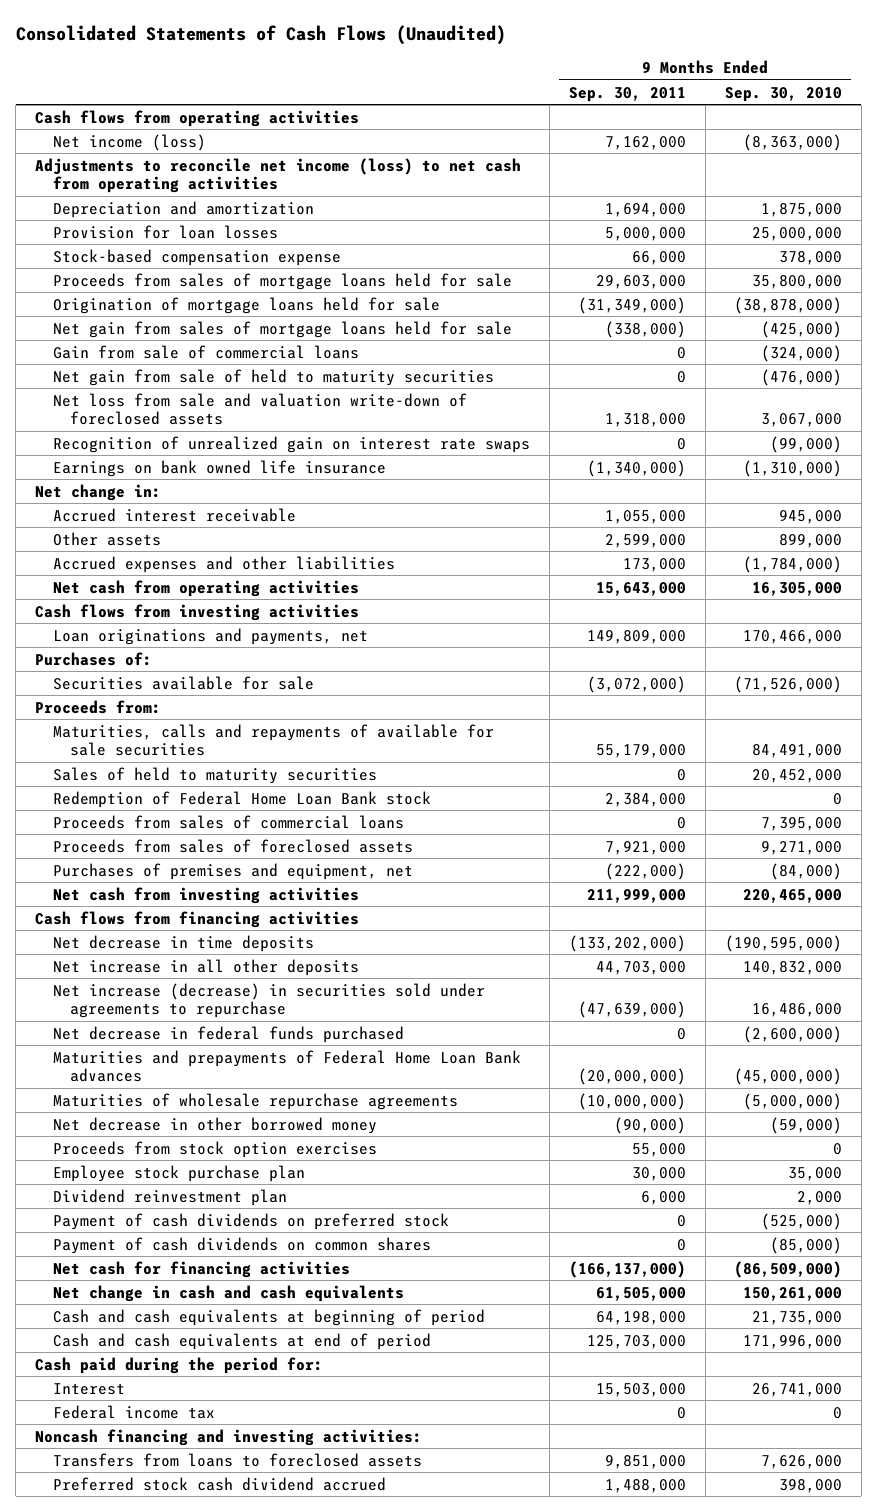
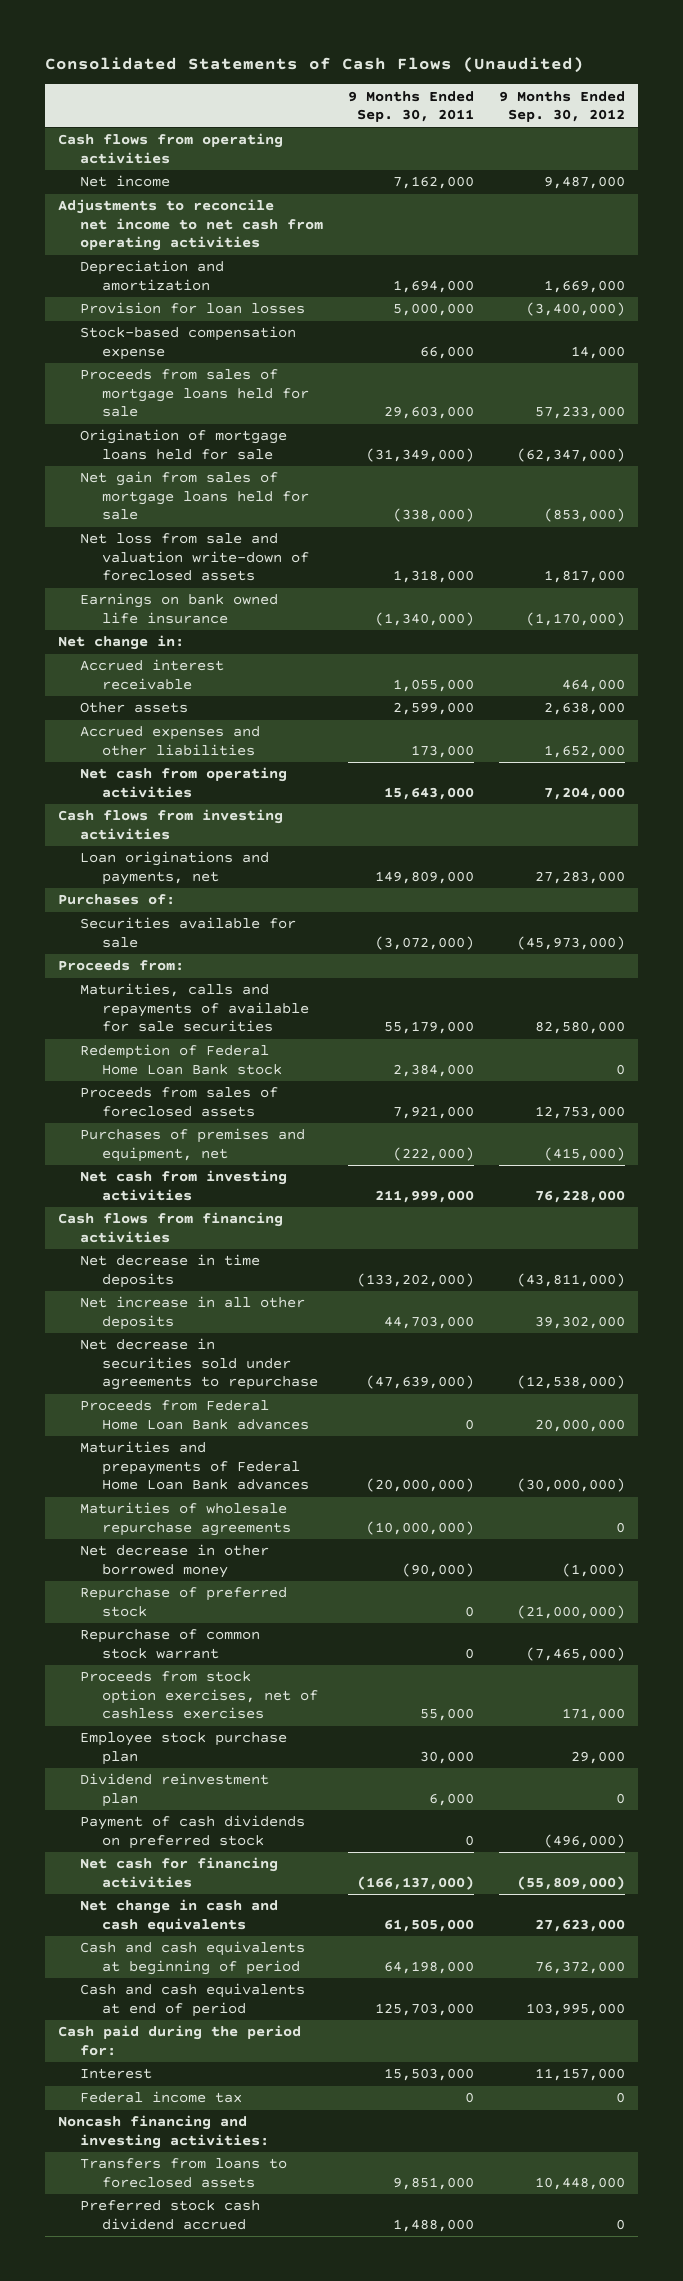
[724,86,842,102] Sep. 30, 2010 -> none
none -> [498,90,625,123] 9 Months Ended Sep. 30, 2012
[52,133,206,151] Net income (loss) -> [79,175,170,188] Net income
[35,157,522,193] Adjustments to reconcile net income (loss) to net cash from operating activities -> [58,199,323,252] Adjustments to reconcile net income to net cash from operating activities
[52,344,359,359] Gain from sale of commercial loans -> none
[52,368,494,386] Net gain from sale of held to maturity securities -> none
[52,435,530,453] Recognition of unrealized gain on interest rate swaps -> none
[52,766,377,784] Sales of held to maturity securities -> none
[52,814,404,829] Proceeds from sales of commercial loans -> none
[52,1025,404,1043] Net decrease in federal funds purchased -> none
[52,982,485,1018] Net increase (decrease) in securities sold under agreements to repurchase -> [79,1338,318,1391] Net decrease in securities sold under agreements to repurchase
none -> [79,1400,309,1430] Proceeds from Federal Home Loan Bank advances
none -> [79,1587,287,1617] Repurchase of preferred stock
none -> [79,1629,260,1659] Repurchase of common stock warrant
[52,1140,377,1158] Proceeds from stock option exercises -> [79,1671,318,1720] Proceeds from stock option exercises, net of cashless exercises
[52,1236,431,1254] Payment of cash dividends on common shares -> none

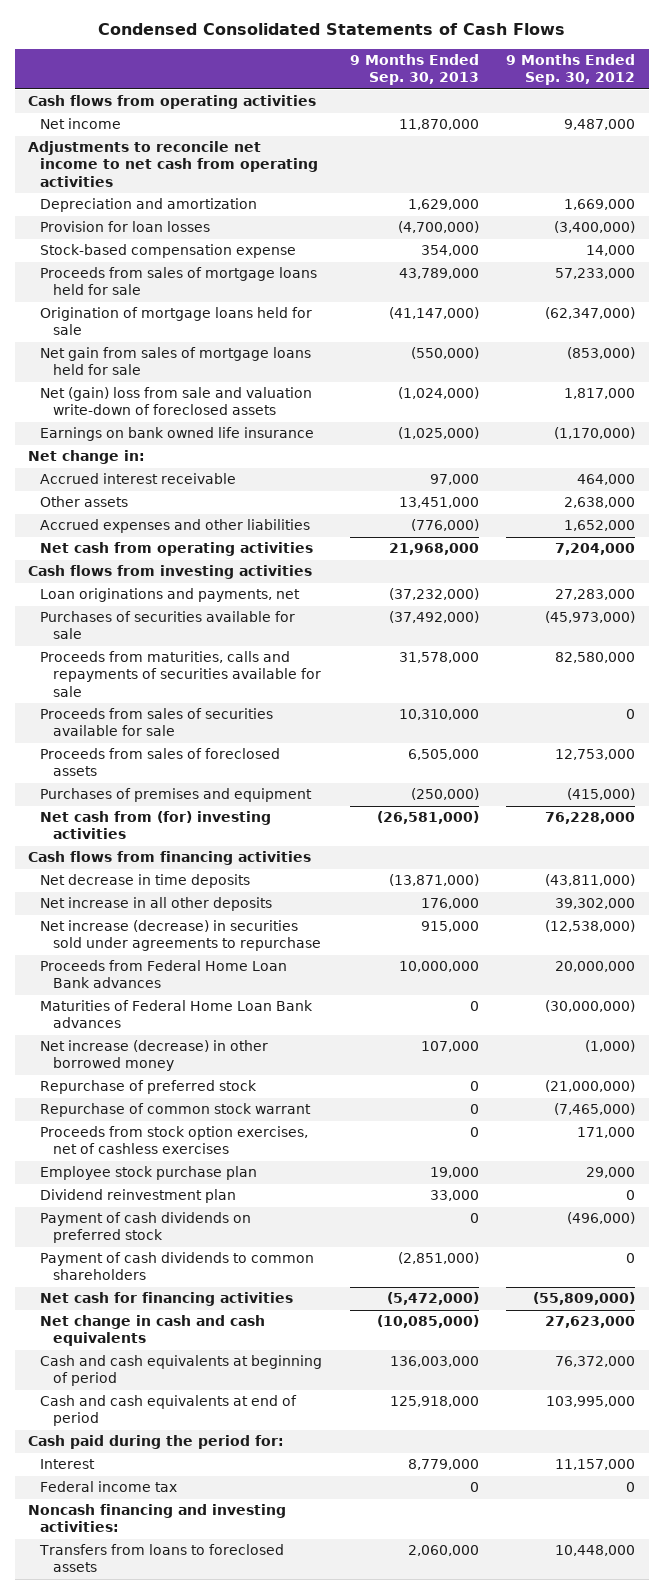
[45,57,585,74] Consolidated Statements of Cash Flows (Unaudited) -> [97,23,565,36] Condensed Consolidated Statements of Cash Flows
[347,90,474,123] 9 Months Ended Sep. 30, 2011 -> none
none -> [349,54,479,86] 9 Months Ended Sep. 30, 2013
[79,533,309,582] Net loss from sale and valuation write-down of foreclosed assets -> [40,387,313,416] Net (gain) loss from sale and valuation write-down of foreclosed assets
[58,894,176,906] Purchases of: -> none
[58,960,185,972] Proceeds from: -> none
[79,1044,282,1075] Redemption of Federal Home Loan Bank stock -> none
[79,917,296,948] Securities available for sale -> [40,611,296,640] Purchases of securities available for sale
[79,983,309,1033] Maturities, calls and repayments of available for sale securities -> [40,651,321,697] Proceeds from maturities, calls and repayments of securities available for sale
none -> [40,708,274,737] Proceeds from sales of securities available for sale
[79,1128,305,1162] Purchases of premises and equipment, net -> [40,788,313,803] Purchases of premises and equipment
[79,1170,287,1201] Net cash from investing activities -> [40,811,272,840] Net cash from (for) investing activities
[79,1338,318,1391] Net decrease in securities sold under agreements to repurchase -> [40,920,321,952] Net increase (decrease) in securities sold under agreements to repurchase
[79,1502,291,1536] Maturities of wholesale repurchase agreements -> none
[79,1441,309,1491] Maturities and prepayments of Federal Home Loan Bank advances -> [40,1000,314,1029] Maturities of Federal Home Loan Bank advances
[79,1544,269,1578] Net decrease in other borrowed money -> [40,1040,269,1072] Net increase (decrease) in other borrowed money
none -> [40,1252,315,1281] Payment of cash dividends to common shareholders
[79,2200,260,2230] Preferred stock cash dividend accrued -> none

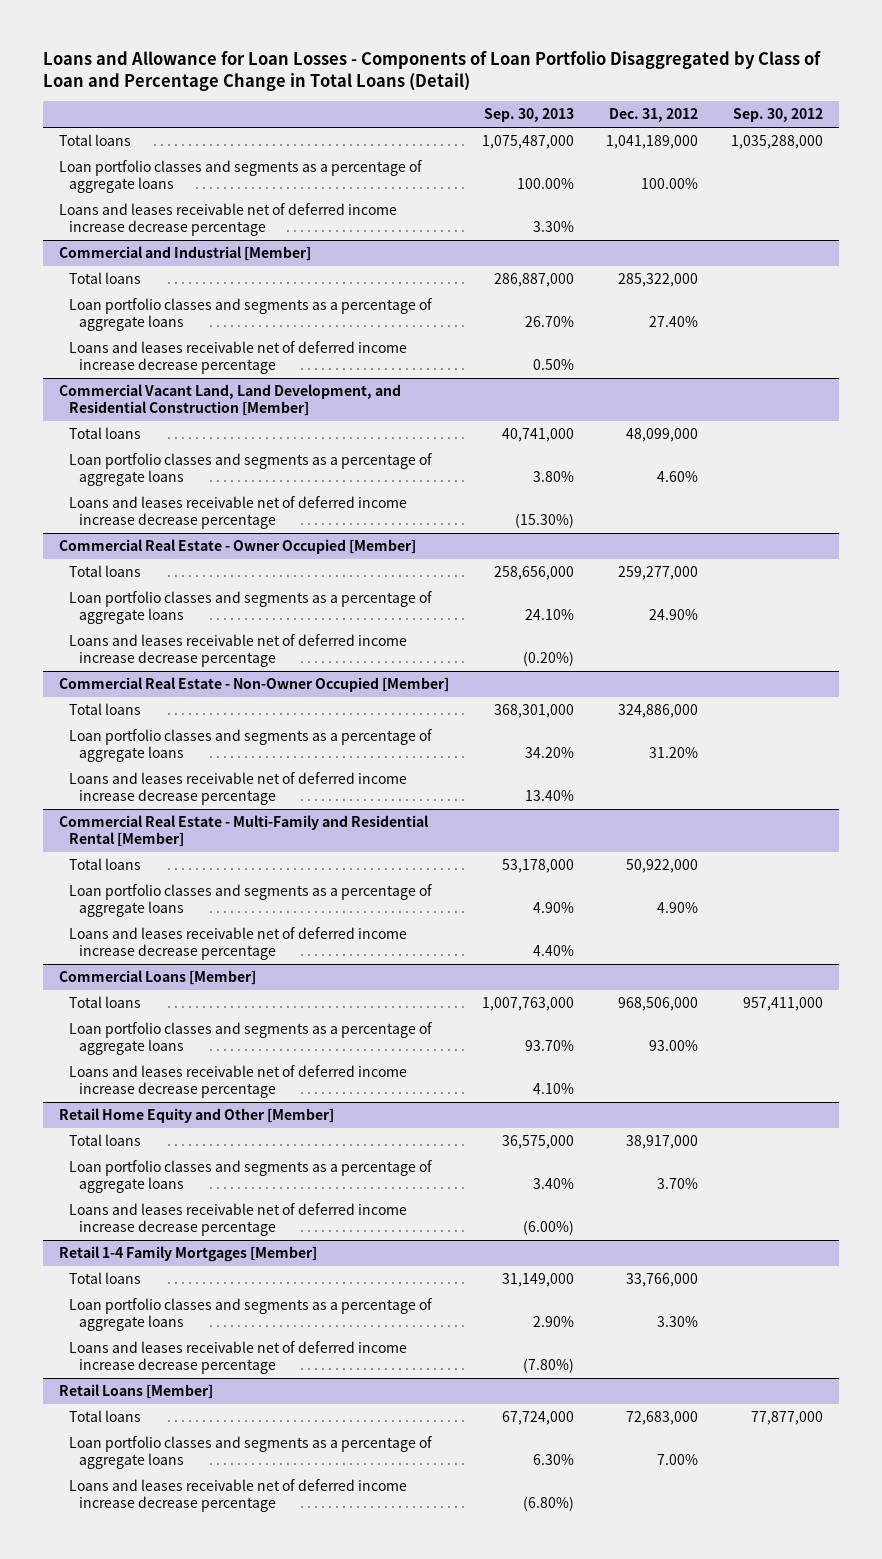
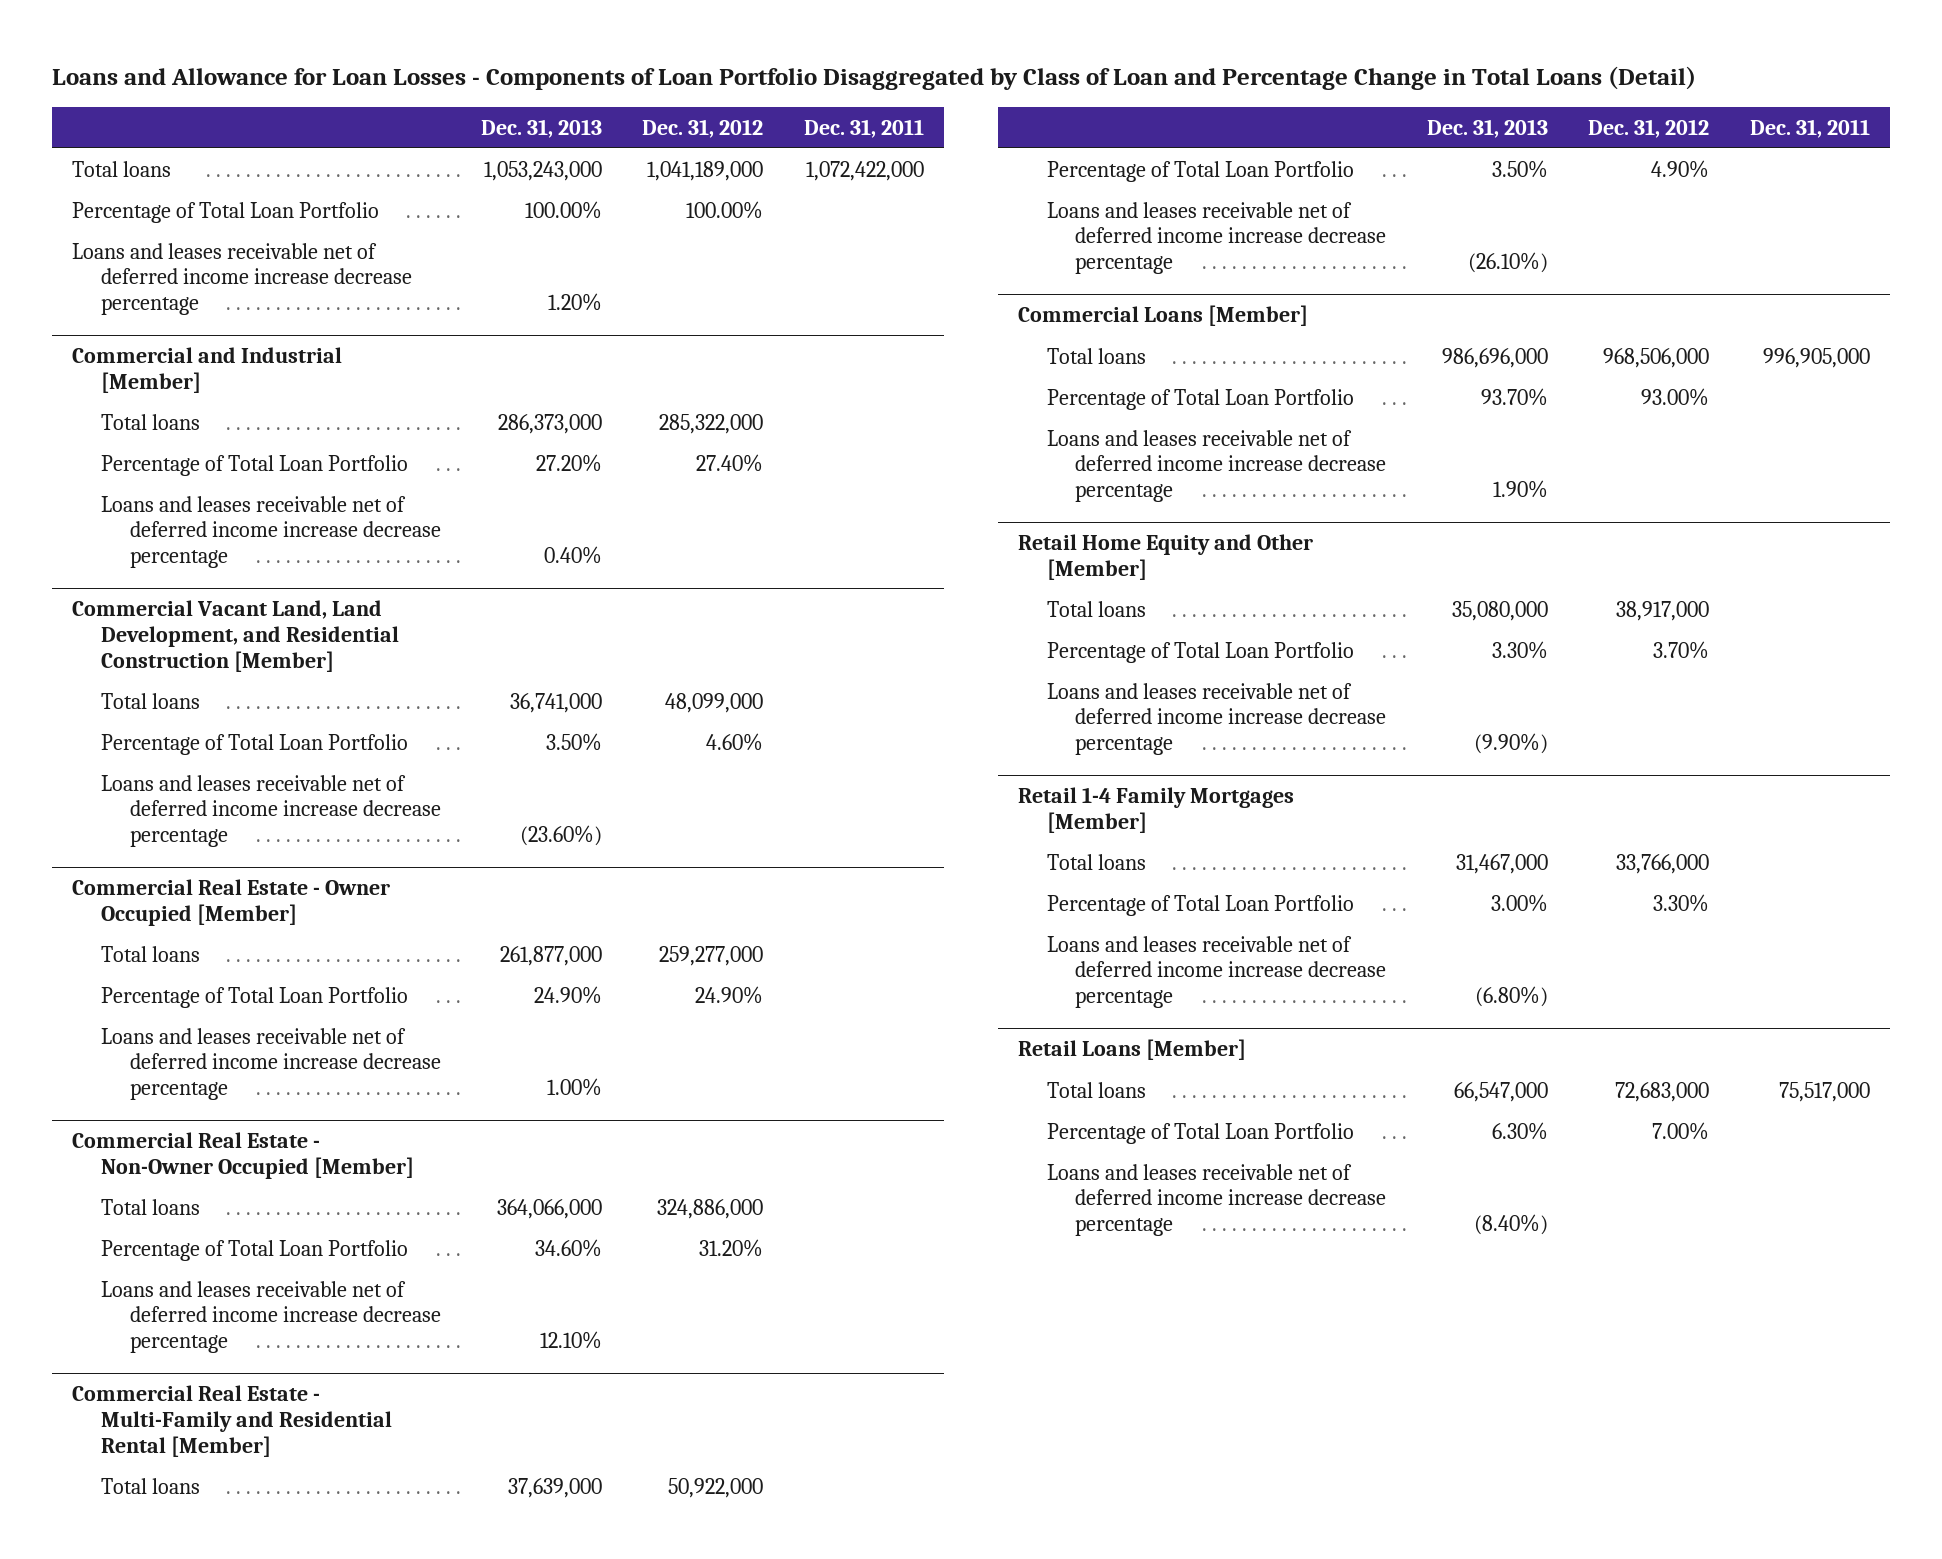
[483,108,574,123] Sep. 30, 2013 -> none
[732,108,823,123] Sep. 30, 2012 -> none
none -> [480,118,602,138] Dec. 31, 2013
none -> [803,118,924,138] Dec. 31, 2011
[59,160,423,193] Loan portfolio classes and segments as a percentage of aggregate loans -> [72,201,380,223] Percentage of Total Loan Portfolio
[69,298,433,331] Loan portfolio classes and segments as a percentage of aggregate loans -> [100,454,408,476] Percentage of Total Loan Portfolio
[69,453,433,486] Loan portfolio classes and segments as a percentage of aggregate loans -> [100,733,408,755] Percentage of Total Loan Portfolio
[69,591,433,624] Loan portfolio classes and segments as a percentage of aggregate loans -> [100,986,408,1008] Percentage of Total Loan Portfolio
[69,729,433,762] Loan portfolio classes and segments as a percentage of aggregate loans -> [100,1239,408,1261] Percentage of Total Loan Portfolio
[69,884,433,917] Loan portfolio classes and segments as a percentage of aggregate loans -> [1046,160,1354,182] Percentage of Total Loan Portfolio
[69,1022,433,1055] Loan portfolio classes and segments as a percentage of aggregate loans -> [1046,388,1354,410] Percentage of Total Loan Portfolio
[69,1160,433,1193] Loan portfolio classes and segments as a percentage of aggregate loans -> [1046,641,1354,663] Percentage of Total Loan Portfolio
[69,1298,433,1331] Loan portfolio classes and segments as a percentage of aggregate loans -> [1046,894,1354,916] Percentage of Total Loan Portfolio
[69,1436,433,1469] Loan portfolio classes and segments as a percentage of aggregate loans -> [1046,1122,1354,1144] Percentage of Total Loan Portfolio

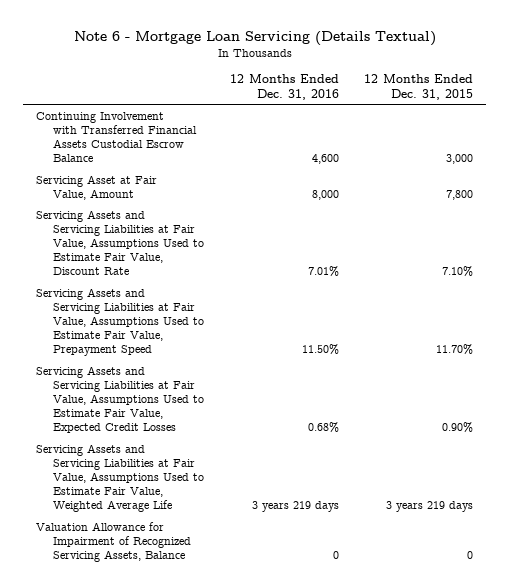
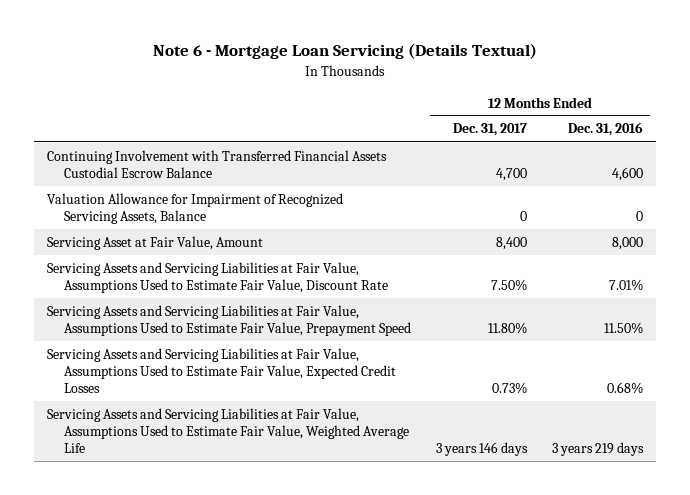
[364,74,474,100] 12 Months Ended Dec. 31, 2015 -> none
none -> [453,123,528,137] Dec. 31, 2017
[36,521,192,562] Valuation Allowance for Impairment of Recognized Servicing Assets, Balance -> [46,192,343,224] Valuation Allowance for Impairment of Recognized Servicing Assets, Balance

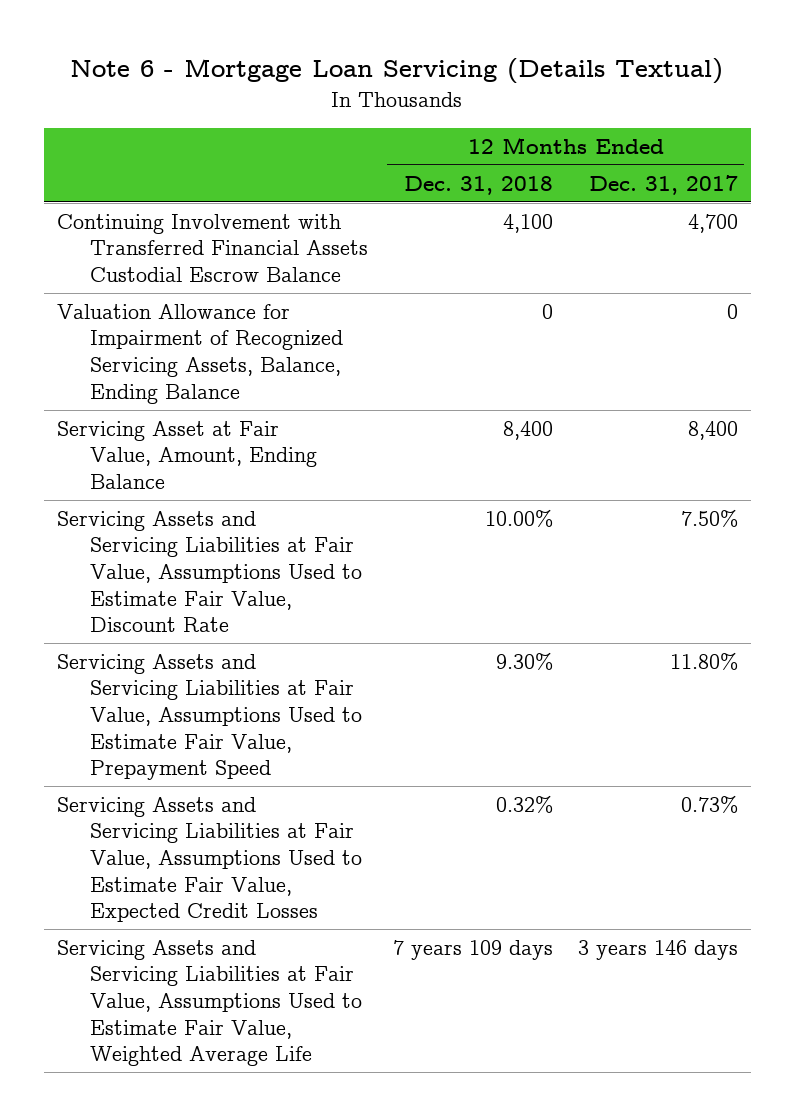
[568,122,644,137] Dec. 31, 2016 -> none
none -> [403,175,553,195] Dec. 31, 2018
[46,192,343,224] Valuation Allowance for Impairment of Recognized Servicing Assets, Balance -> [56,303,343,404] Valuation Allowance for Impairment of Recognized Servicing Assets, Balance, Ending Balance
[46,235,263,250] Servicing Asset at Fair Value, Amount -> [56,420,317,490] Servicing Asset at Fair Value, Amount, Ending Balance

